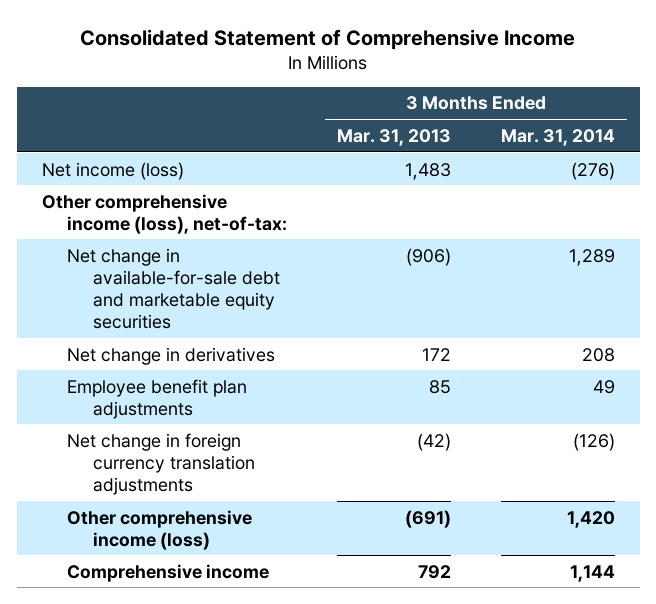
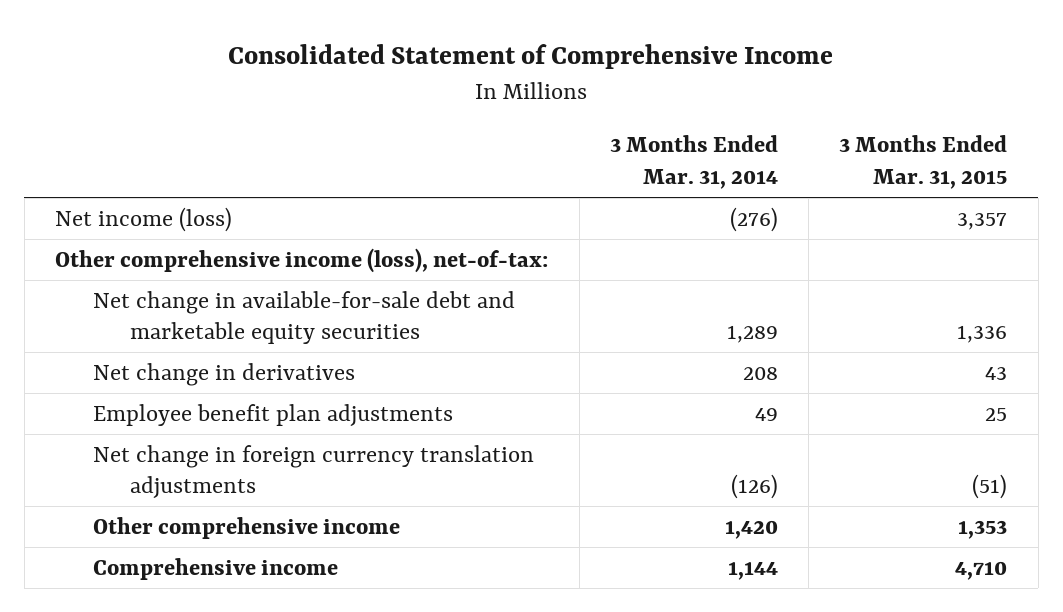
[337,128,452,146] Mar. 31, 2013 -> none
none -> [839,135,1008,190] 3 Months Ended Mar. 31, 2015
[67,509,253,550] Other comprehensive income (loss) -> [92,516,400,539] Other comprehensive income

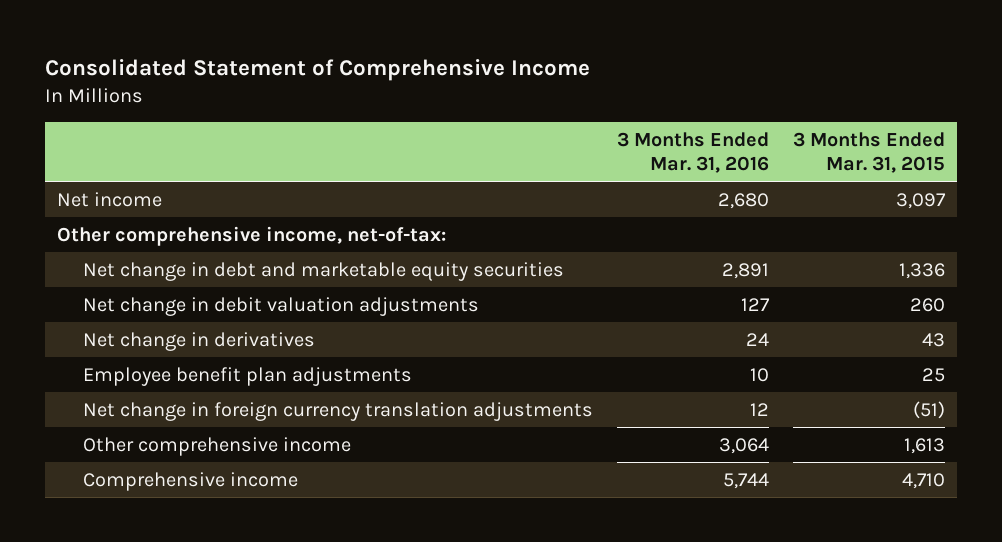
[609,135,778,190] 3 Months Ended Mar. 31, 2014 -> none
none -> [617,131,770,173] 3 Months Ended Mar. 31, 2016
[55,206,233,232] Net income (loss) -> [56,191,162,207] Net income
[957,212,1008,230] 3,357 -> [896,192,947,209] 3,097
[55,247,549,273] Other comprehensive income (loss), net-of-tax: -> [56,225,446,246] Other comprehensive income, net-of-tax:
[92,290,515,345] Net change in available-for-sale debt and marketable equity securities -> [83,261,565,281] Net change in debt and marketable equity securities
none -> [83,296,480,316] Net change in debit valuation adjustments
[958,519,1008,539] 1,353 -> [904,437,946,454] 1,613

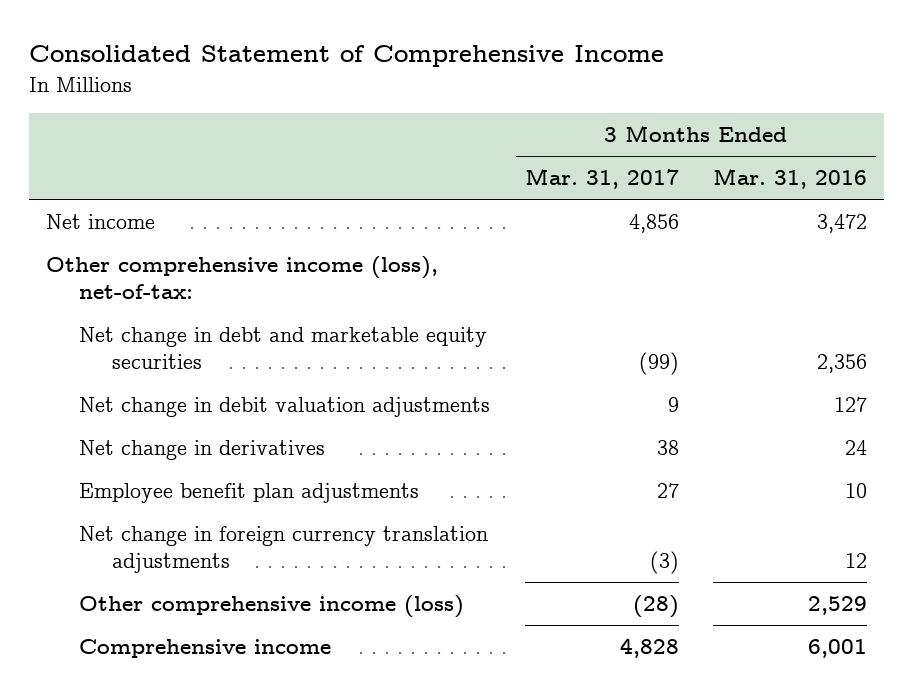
[793,131,946,173] 3 Months Ended Mar. 31, 2015 -> none
none -> [524,167,679,189] Mar. 31, 2017
[718,192,770,209] 2,680 -> [817,213,868,233] 3,472
[56,225,446,246] Other comprehensive income, net-of-tax: -> [46,255,439,300] Other comprehensive income (loss), net-of-tax:
[722,262,770,279] 2,891 -> [817,354,868,374] 2,356
[83,436,352,456] Other comprehensive income -> [79,594,465,618] Other comprehensive income (loss)
[719,437,770,454] 3,064 -> [808,595,868,615] 2,529
[723,472,770,489] 5,744 -> [808,638,868,658] 6,001

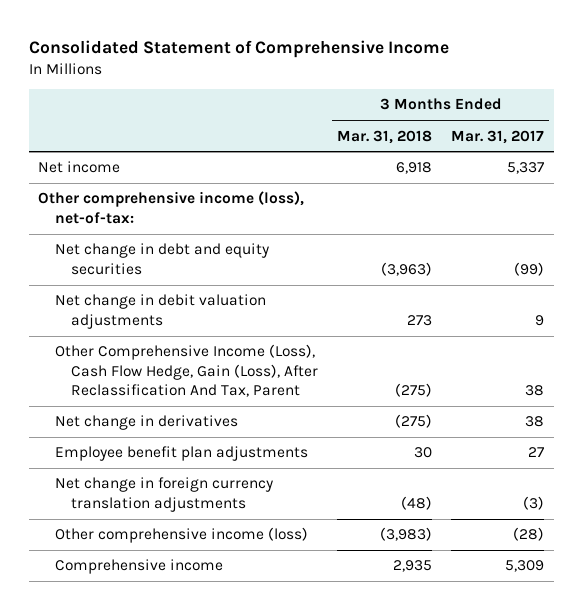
[713,167,868,189] Mar. 31, 2016 -> none
none -> [337,129,433,144] Mar. 31, 2018
[628,213,679,233] 4,856 -> [507,162,545,175] 5,337
[79,326,488,370] Net change in debt and marketable equity securities -> [54,243,269,275] Net change in debt and equity securities
none -> [54,344,319,398] Other Comprehensive Income (Loss), Cash Flow Hedge, Gain (Loss), After Reclassification And Tax, Parent
[619,637,679,658] 4,828 -> [505,560,545,573] 5,309

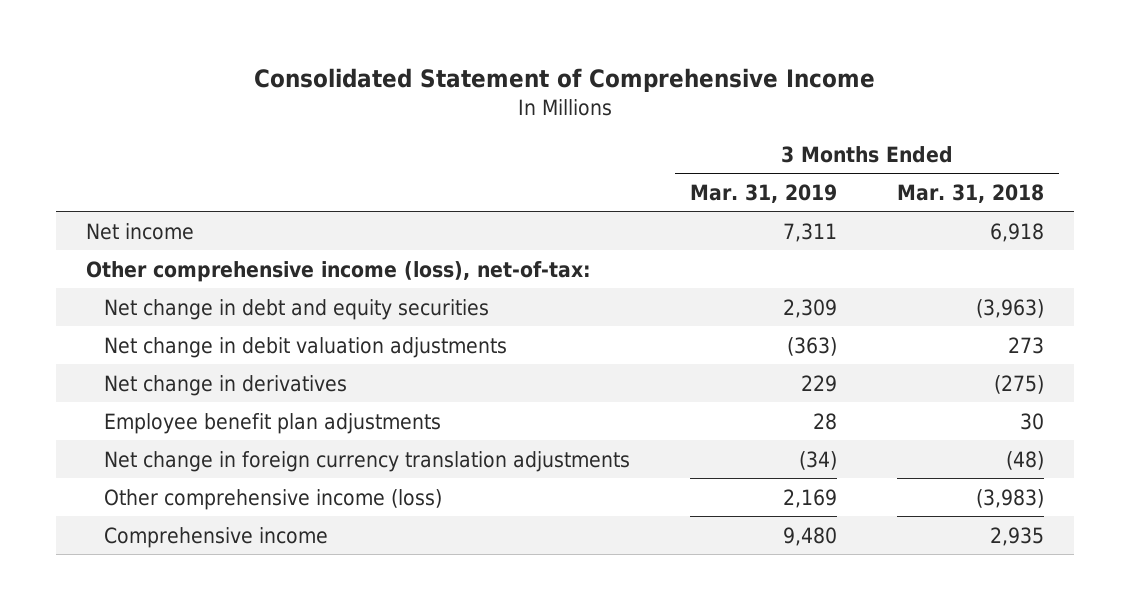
[451,129,545,144] Mar. 31, 2017 -> none
none -> [690,183,838,203] Mar. 31, 2019
[54,344,319,398] Other Comprehensive Income (Loss), Cash Flow Hedge, Gain (Loss), After Reclassification And Tax, Parent -> none

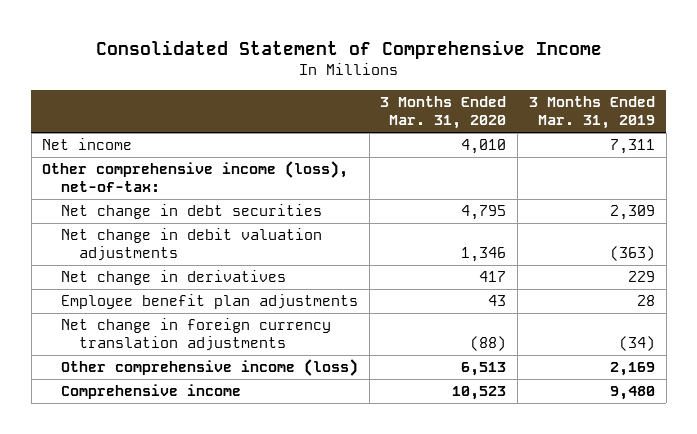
[897,183,1045,203] Mar. 31, 2018 -> none
none -> [380,96,507,130] 3 Months Ended Mar. 31, 2020
[104,298,490,320] Net change in debt and equity securities -> [60,204,322,220] Net change in debt securities

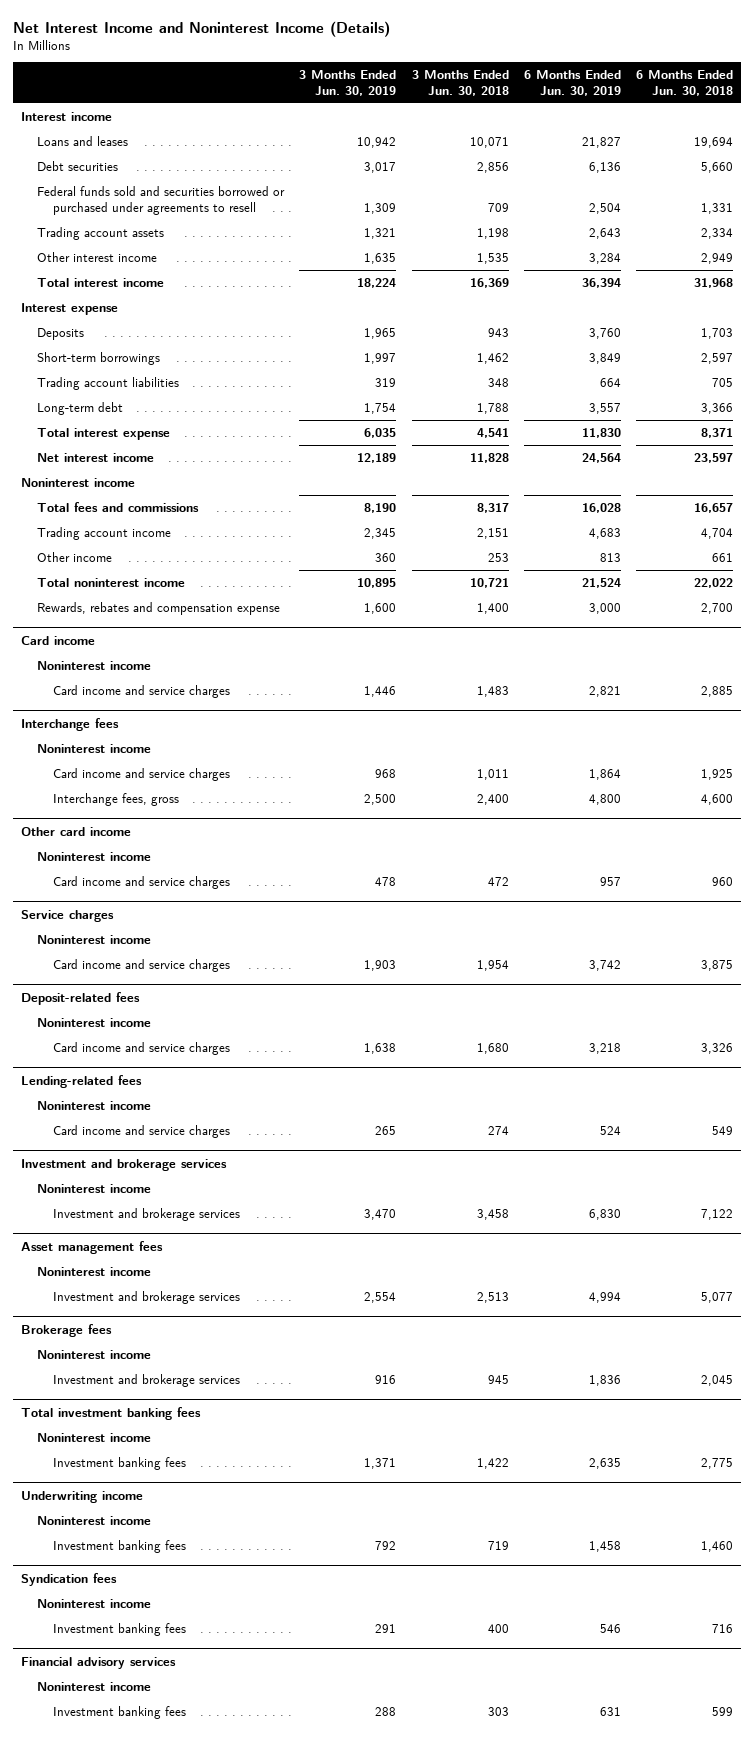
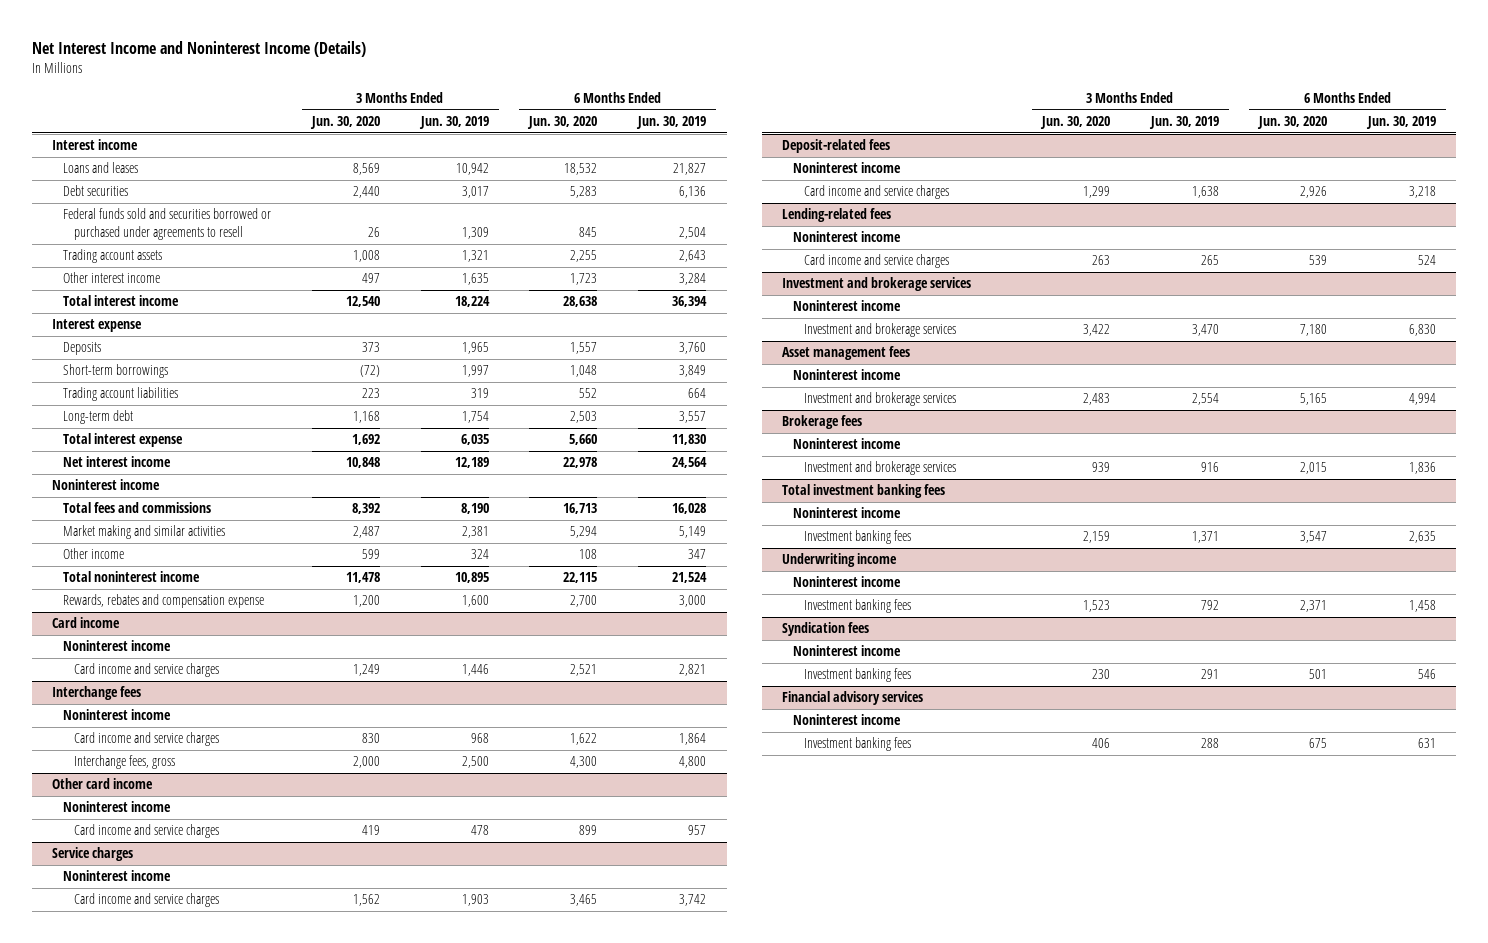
[411,70,509,96] 3 Months Ended Jun. 30, 2018 -> none
[636,70,734,96] 6 Months Ended Jun. 30, 2018 -> none
none -> [309,116,380,130] Jun. 30, 2020
none -> [527,116,598,130] Jun. 30, 2020
[36,526,171,540] Trading account income -> none
none -> [63,525,226,540] Market making and similar activities
[375,552,397,562] 360 -> [470,549,489,560] 324
[600,552,622,562] 813 -> [688,549,707,560] 347

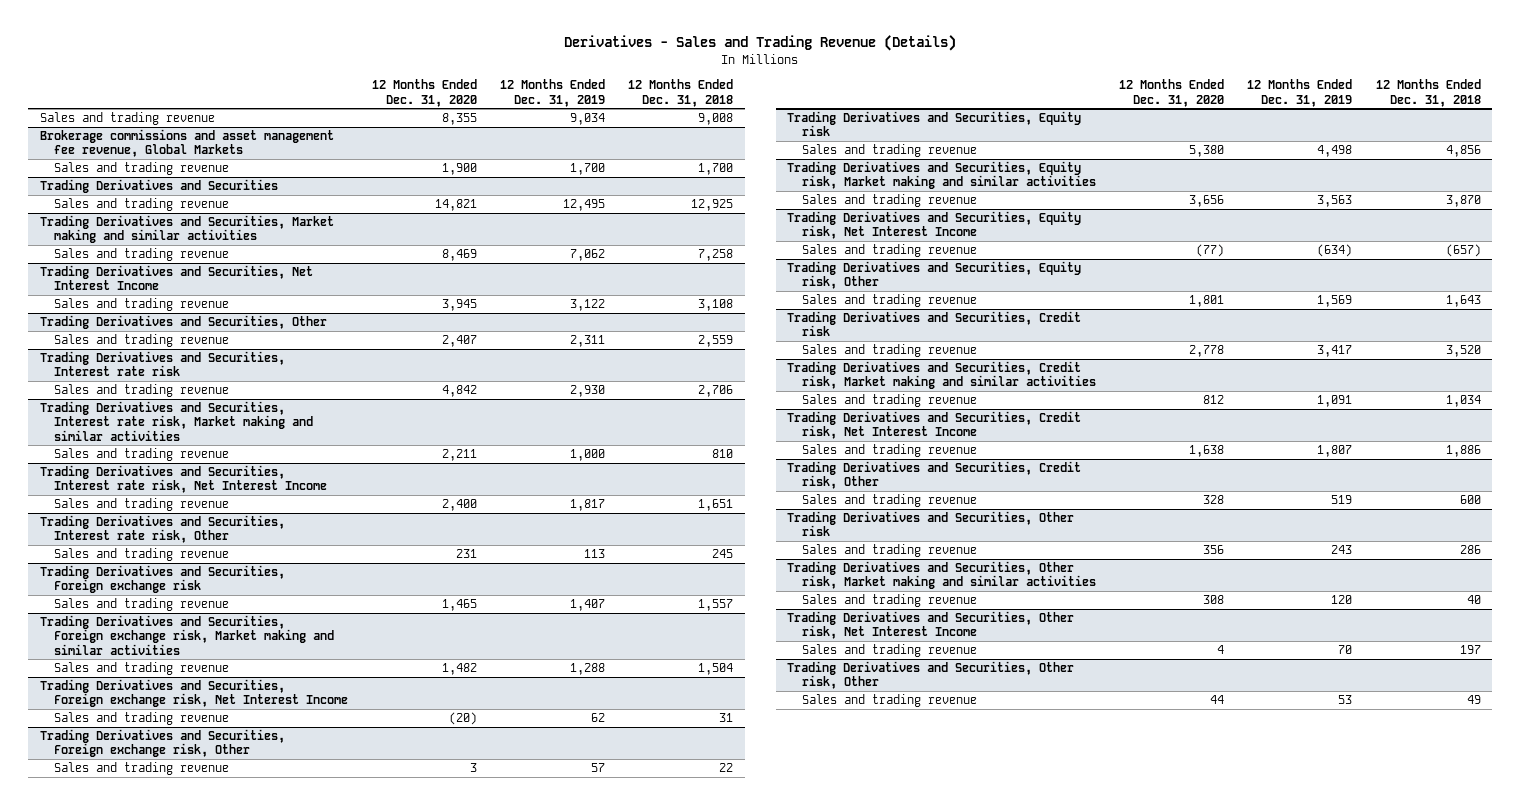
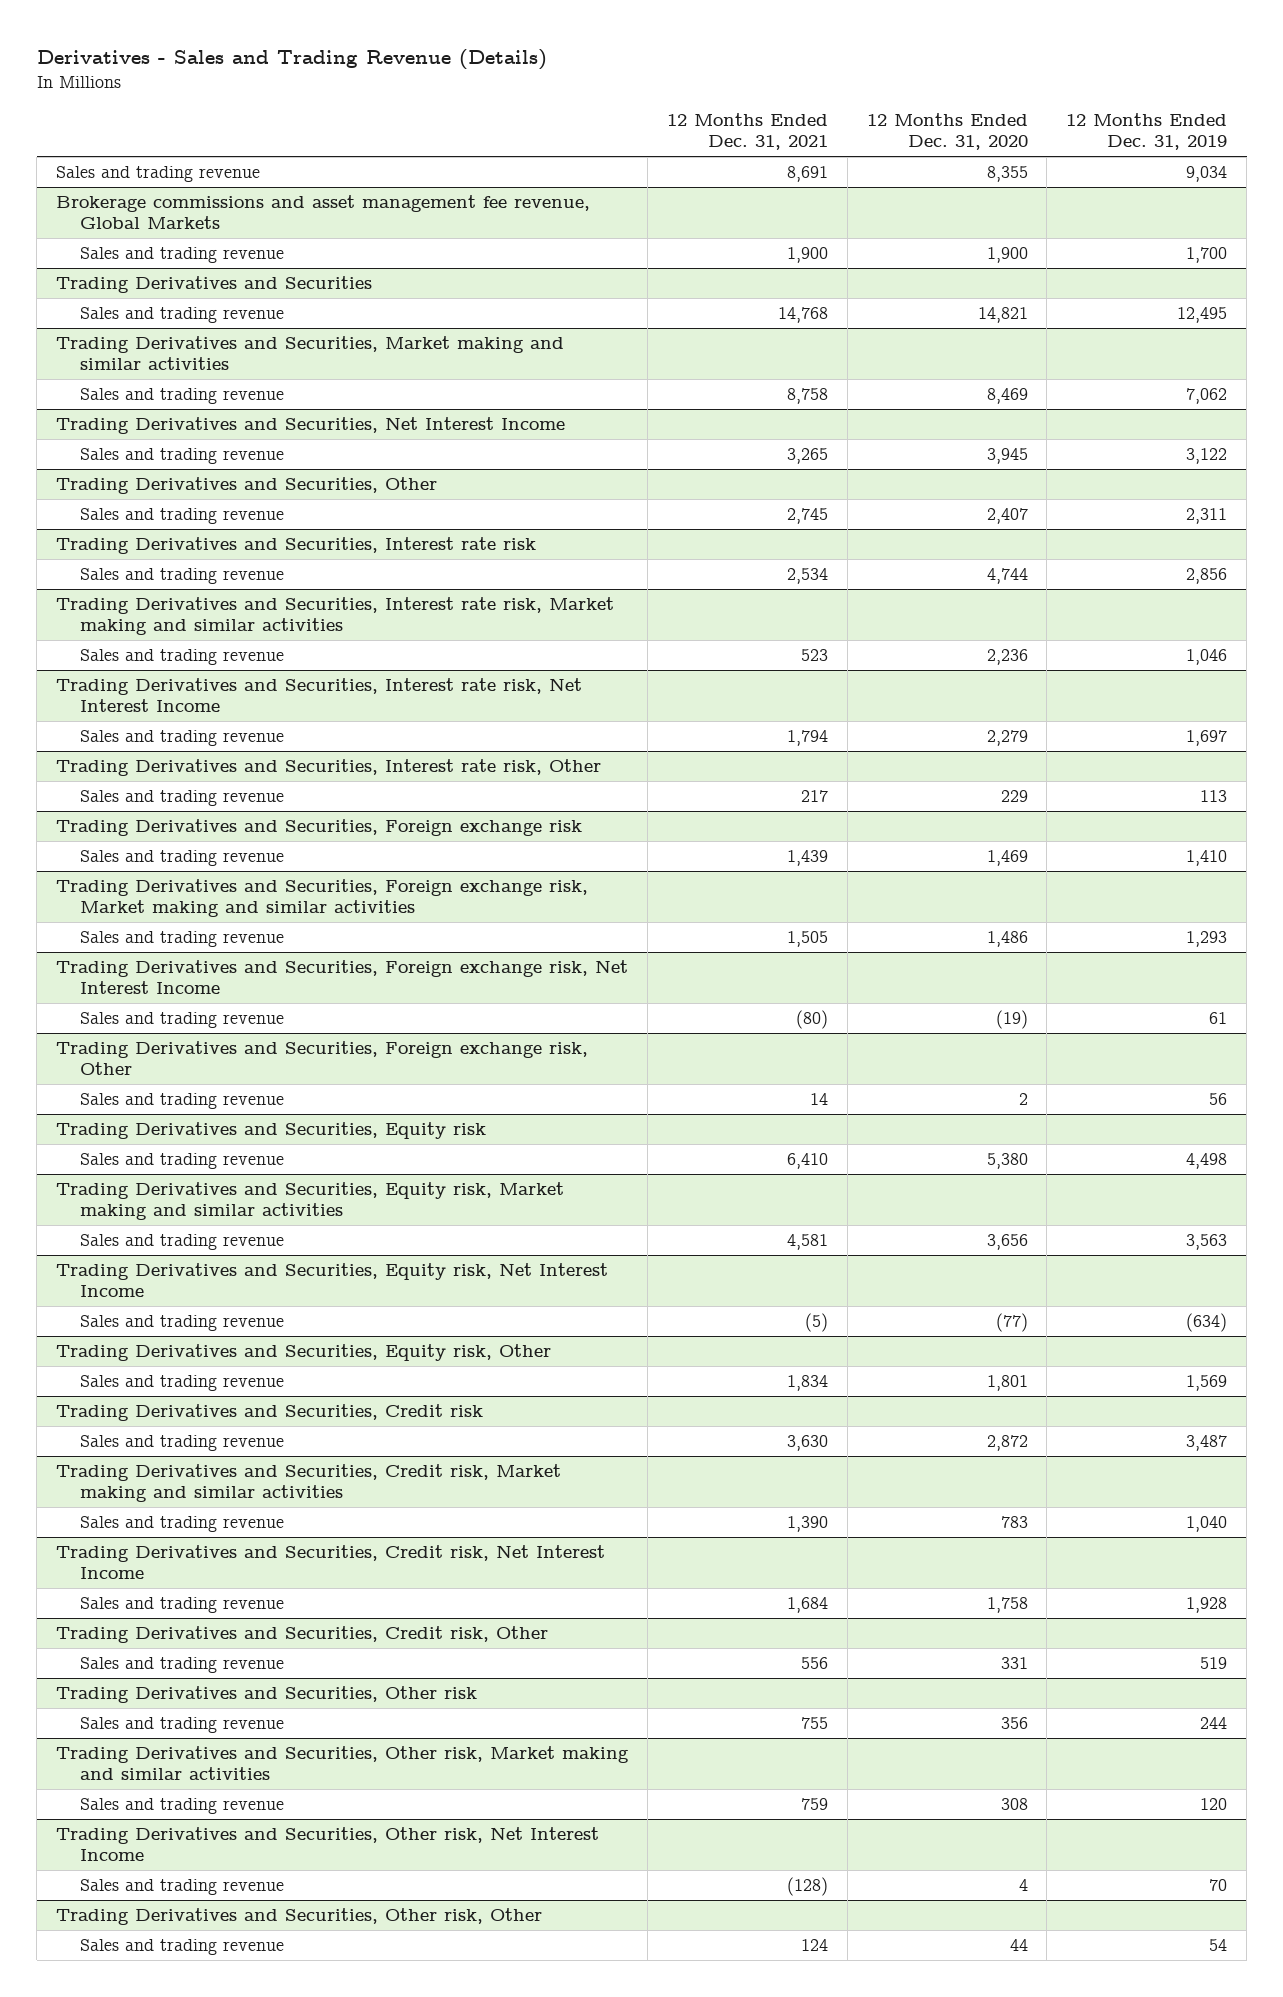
[628,79,734,107] 12 Months Ended Dec. 31, 2018 -> none
none -> [666,113,828,151] 12 Months Ended Dec. 31, 2021
[441,385,477,398] 4,842 -> [986,568,1028,585] 4,744
[570,385,606,398] 2,930 -> [1186,568,1228,585] 2,856
[441,449,477,462] 2,211 -> [986,649,1028,666] 2,236
[570,449,606,462] 1,000 -> [1186,649,1228,666] 1,046
[441,499,477,512] 2,400 -> [986,730,1028,747] 2,279
[570,499,606,512] 1,817 -> [1186,730,1228,747] 1,697
[455,549,477,559] 231 -> [1000,790,1028,803] 229
[441,599,477,612] 1,465 -> [986,850,1028,867] 1,469
[570,599,606,612] 1,407 -> [1186,850,1228,867] 1,410
[441,663,477,676] 1,482 -> [986,931,1028,948] 1,486
[570,663,606,676] 1,288 -> [1186,931,1228,948] 1,293
[448,712,477,726] (20) -> [995,1010,1028,1030] (19)
[591,713,606,723] 62 -> [1209,1012,1228,1025] 61
[469,763,477,773] 3 -> [1018,1093,1028,1106] 2
[591,763,606,773] 57 -> [1209,1093,1228,1106] 56
[1188,345,1224,358] 2,778 -> [986,1435,1028,1452] 2,872
[1317,345,1353,358] 3,417 -> [1186,1435,1228,1452] 3,487
[1202,395,1224,405] 812 -> [1000,1516,1028,1529] 783
[1317,395,1353,408] 1,091 -> [1186,1516,1228,1533] 1,040
[1188,445,1224,458] 1,638 -> [986,1597,1028,1614] 1,758
[1317,445,1353,458] 1,807 -> [1186,1597,1228,1614] 1,928
[1202,495,1224,505] 328 -> [1000,1657,1028,1670] 331
[1331,545,1353,555] 243 -> [1200,1717,1228,1730] 244
[1338,695,1353,705] 53 -> [1209,1939,1228,1952] 54

